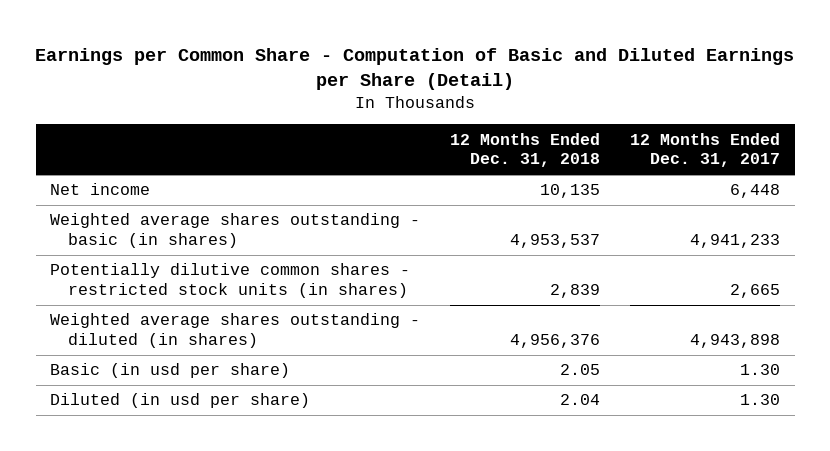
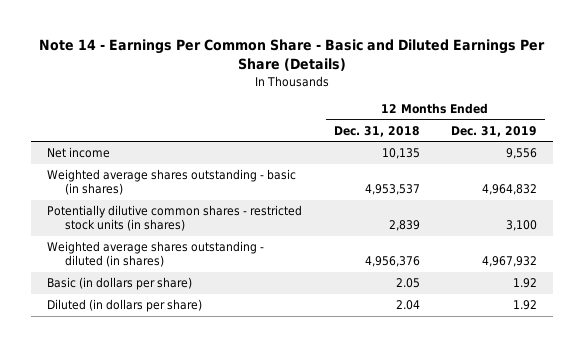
[35,47,795,91] Earnings per Common Share - Computation of Basic and Diluted Earnings per Share (Detail) -> [39,39,546,72] Note 14 - Earnings Per Common Share - Basic and Diluted Earnings Per Share (Details)
[629,132,780,168] 12 Months Ended Dec. 31, 2017 -> none
none -> [451,125,538,137] Dec. 31, 2019
[50,363,291,379] Basic (in usd per share) -> [47,277,193,291] Basic (in dollars per share)
[50,393,311,409] Diluted (in usd per share) -> [47,299,203,313] Diluted (in dollars per share)

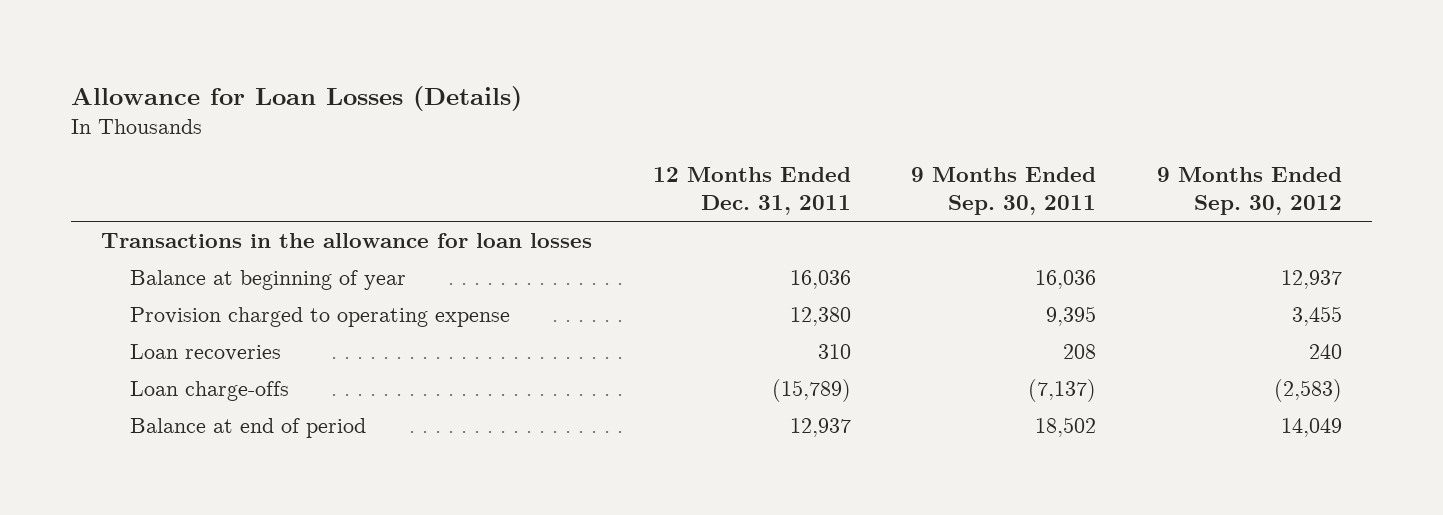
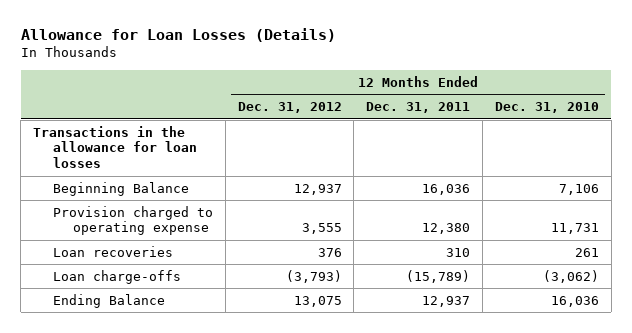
[911,166,1097,215] 9 Months Ended Sep. 30, 2011 -> none
[1156,166,1342,215] 9 Months Ended Sep. 30, 2012 -> none
none -> [237,102,342,114] Dec. 31, 2012
none -> [494,102,599,114] Dec. 31, 2010
[129,270,406,291] Balance at beginning of year -> [52,181,189,196] Beginning Balance
[129,418,366,439] Balance at end of period -> [52,293,165,308] Ending Balance

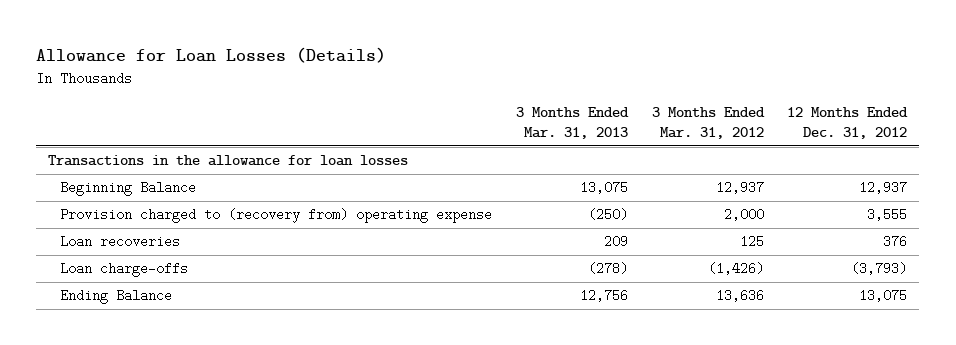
[366,102,471,114] Dec. 31, 2011 -> none
[494,102,599,114] Dec. 31, 2010 -> none
none -> [516,107,630,140] 3 Months Ended Mar. 31, 2013
none -> [651,107,765,140] 3 Months Ended Mar. 31, 2012
[52,205,213,236] Provision charged to operating expense -> [60,208,493,224] Provision charged to (recovery from) operating expense

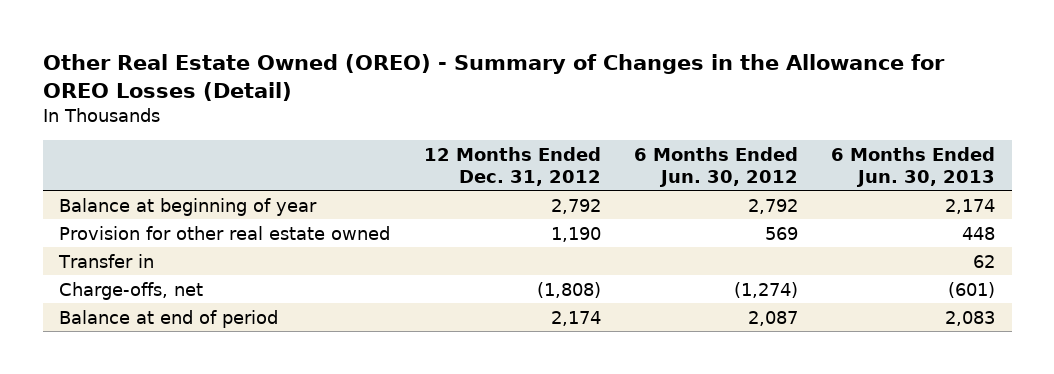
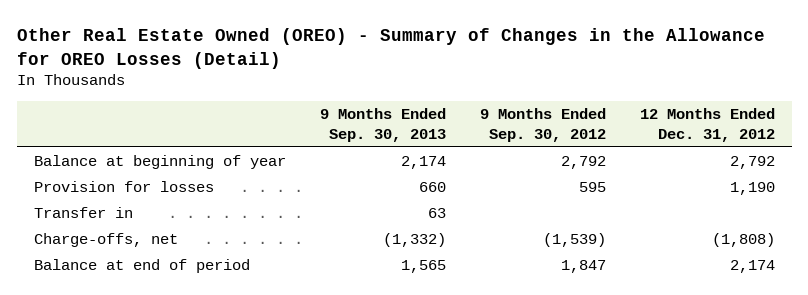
[633,146,798,187] 6 Months Ended Jun. 30, 2012 -> none
[830,146,995,187] 6 Months Ended Jun. 30, 2013 -> none
none -> [319,108,446,142] 9 Months Ended Sep. 30, 2013
none -> [479,108,606,142] 9 Months Ended Sep. 30, 2012
[59,225,391,240] Provision for other real estate owned -> [33,181,214,193] Provision for losses

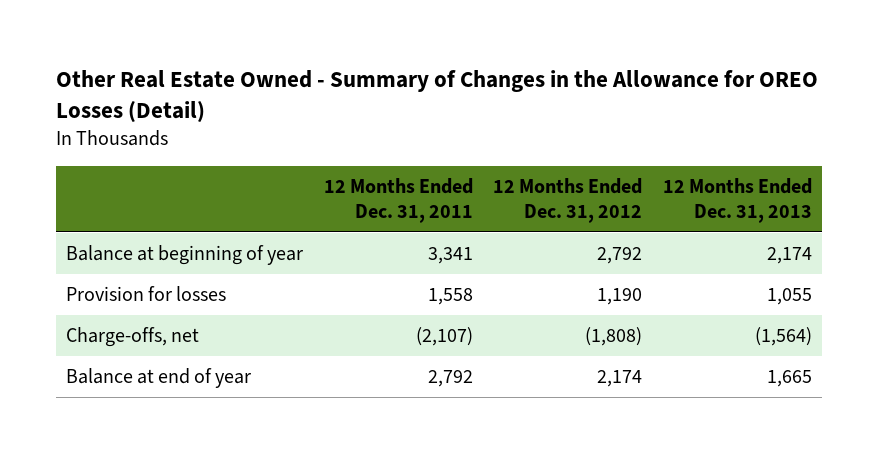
[16,27,765,69] Other Real Estate Owned (OREO) - Summary of Changes in the Allowance for OREO Losses (Detail) -> [55,70,818,124] Other Real Estate Owned - Summary of Changes in the Allowance for OREO Losses (Detail)
[319,108,446,142] 9 Months Ended Sep. 30, 2013 -> none
[479,108,606,142] 9 Months Ended Sep. 30, 2012 -> none
none -> [323,177,473,223] 12 Months Ended Dec. 31, 2011
none -> [662,177,812,223] 12 Months Ended Dec. 31, 2013
[33,207,133,219] Transfer in -> none
[33,259,250,274] Balance at end of period -> [66,368,252,389] Balance at end of year

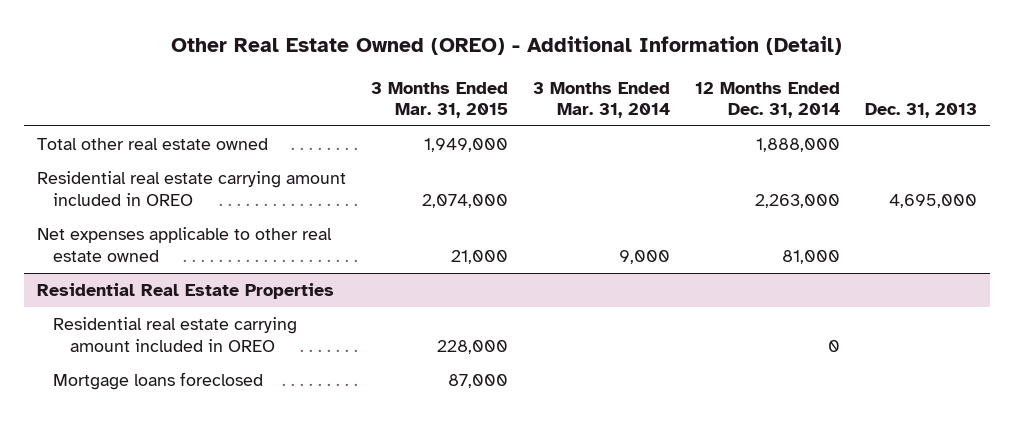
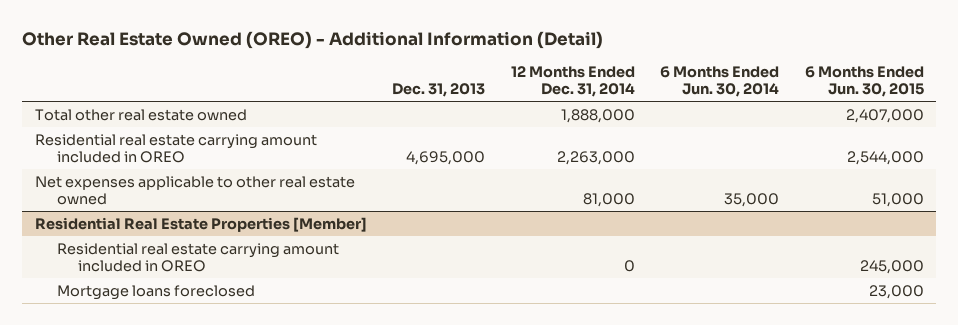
[371,81,509,119] 3 Months Ended Mar. 31, 2015 -> none
[533,81,671,119] 3 Months Ended Mar. 31, 2014 -> none
none -> [660,66,780,98] 6 Months Ended Jun. 30, 2014
none -> [804,66,924,98] 6 Months Ended Jun. 30, 2015
[36,283,334,300] Residential Real Estate Properties -> [34,216,367,232] Residential Real Estate Properties [Member]

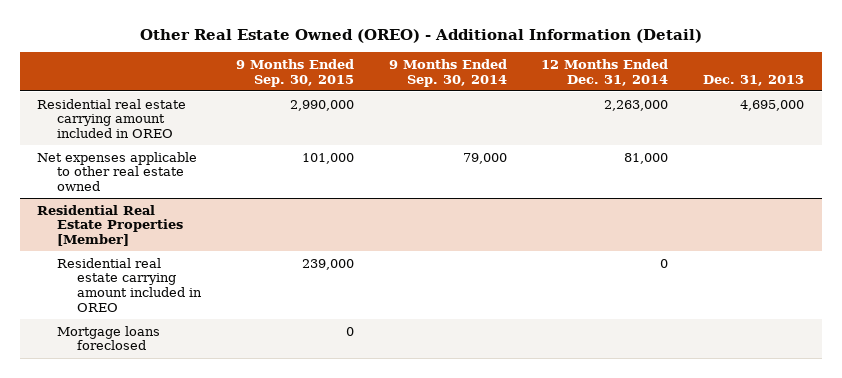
[660,66,780,98] 6 Months Ended Jun. 30, 2014 -> none
[804,66,924,98] 6 Months Ended Jun. 30, 2015 -> none
none -> [235,58,354,87] 9 Months Ended Sep. 30, 2015
none -> [388,58,507,87] 9 Months Ended Sep. 30, 2014
[34,108,247,121] Total other real estate owned -> none

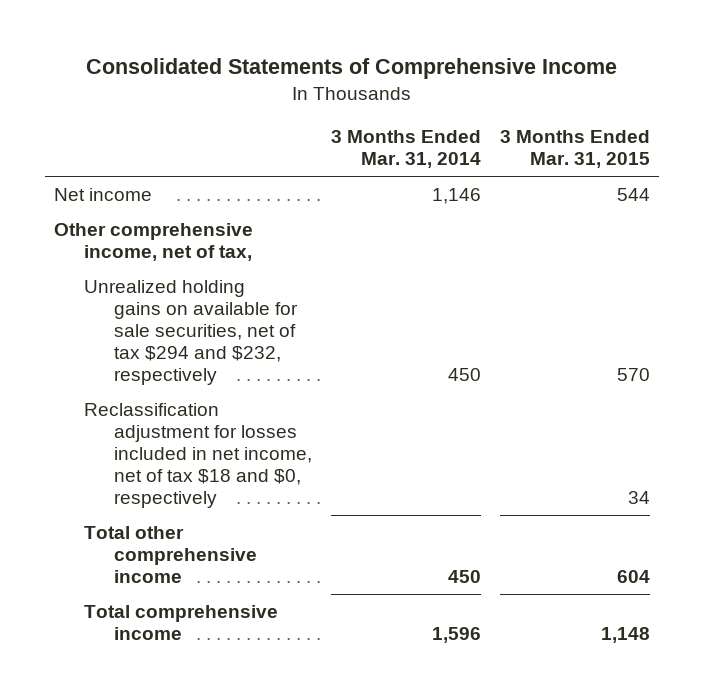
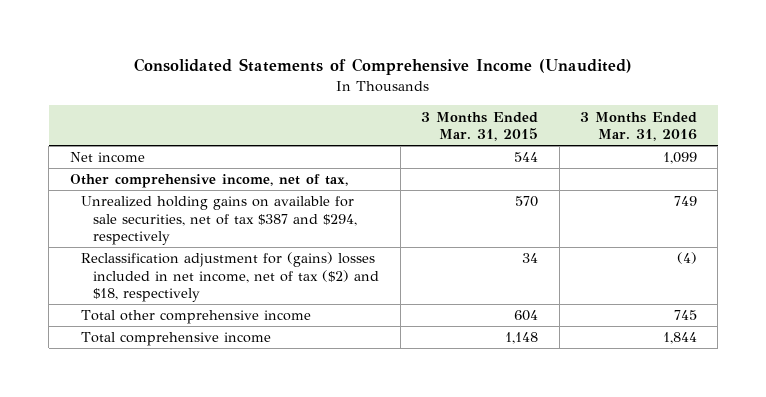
[86,58,618,80] Consolidated Statements of Comprehensive Income -> [134,58,633,76] Consolidated Statements of Comprehensive Income (Unaudited)
[330,129,481,168] 3 Months Ended Mar. 31, 2014 -> none
none -> [579,111,697,142] 3 Months Ended Mar. 31, 2016
[84,280,298,385] Unrealized holding gains on available for sale securities, net of tax $294 and $232, respectively -> [81,196,358,246] Unrealized holding gains on available for sale securities, net of tax $387 and $294, respectively
[84,403,312,508] Reclassification adjustment for losses included in net income, net of tax $18 and $0, respectively -> [81,252,380,303] Reclassification adjustment for (gains) losses included in net income, net of tax ($2) and $18, respectively

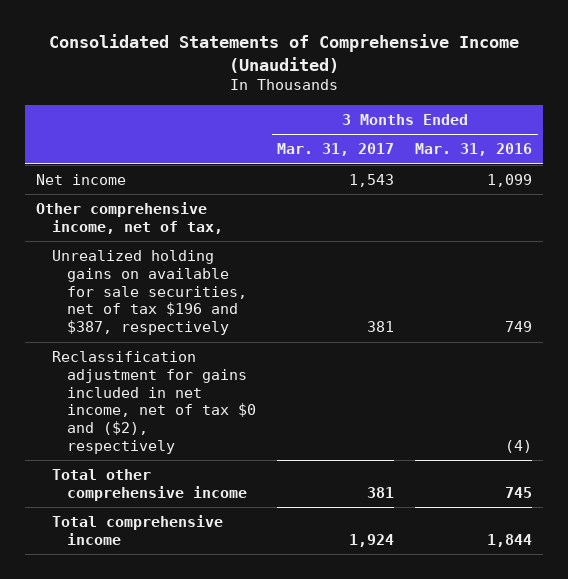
[421,111,539,142] 3 Months Ended Mar. 31, 2015 -> none
none -> [277,143,395,157] Mar. 31, 2017
[81,196,358,246] Unrealized holding gains on available for sale securities, net of tax $387 and $294, respectively -> [51,250,248,336] Unrealized holding gains on available for sale securities, net of tax $196 and $387, respectively
[81,252,380,303] Reclassification adjustment for (gains) losses included in net income, net of tax ($2) and $18, respectively -> [51,351,257,454] Reclassification adjustment for gains included in net income, net of tax $0 and ($2), respectively

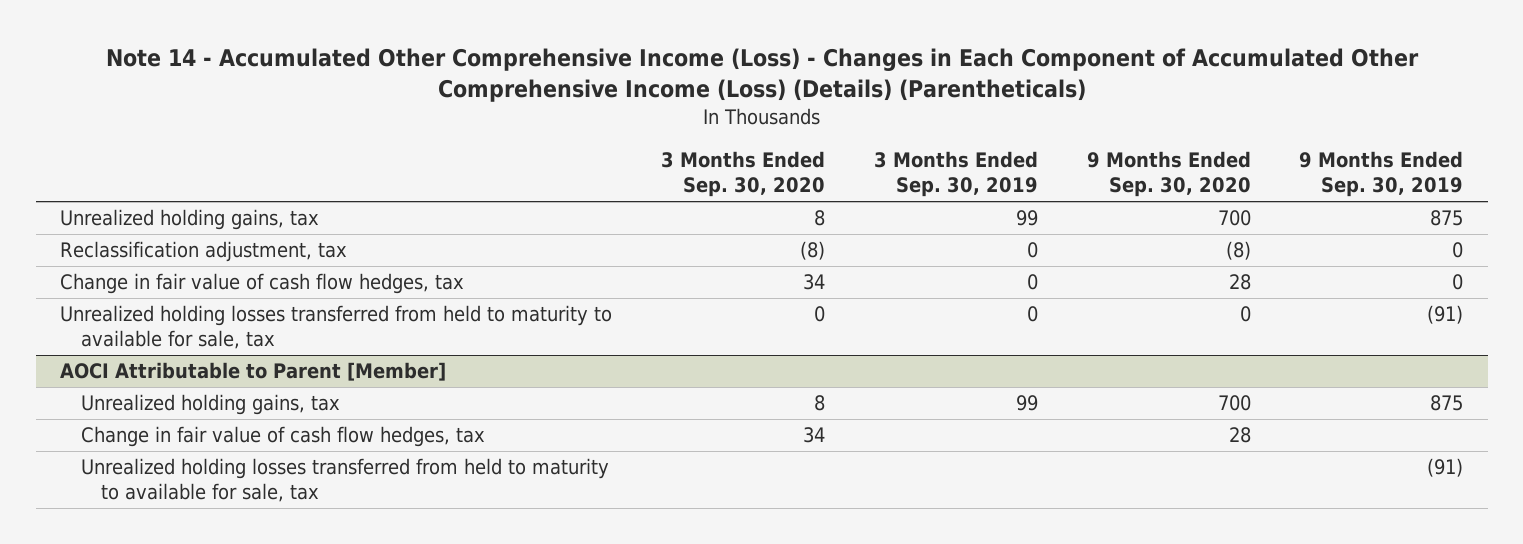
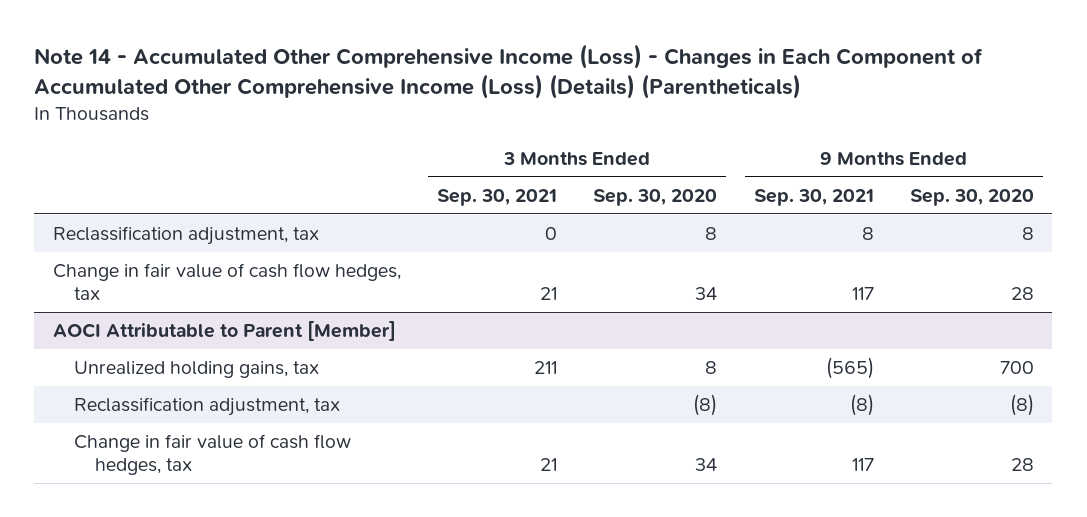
[873,151,1038,198] 3 Months Ended Sep. 30, 2019 -> none
[1299,151,1464,198] 9 Months Ended Sep. 30, 2019 -> none
none -> [436,188,557,206] Sep. 30, 2021
none -> [753,188,874,206] Sep. 30, 2021
[59,209,319,231] Unrealized holding gains, tax -> none
[799,241,825,261] (8) -> [705,227,718,241] 8
[1225,241,1251,261] (8) -> [1022,227,1035,241] 8
[59,305,612,350] Unrealized holding losses transferred from held to maturity to available for sale, tax -> none
none -> [73,397,340,417] Reclassification adjustment, tax
[80,458,609,503] Unrealized holding losses transferred from held to maturity to available for sale, tax -> none

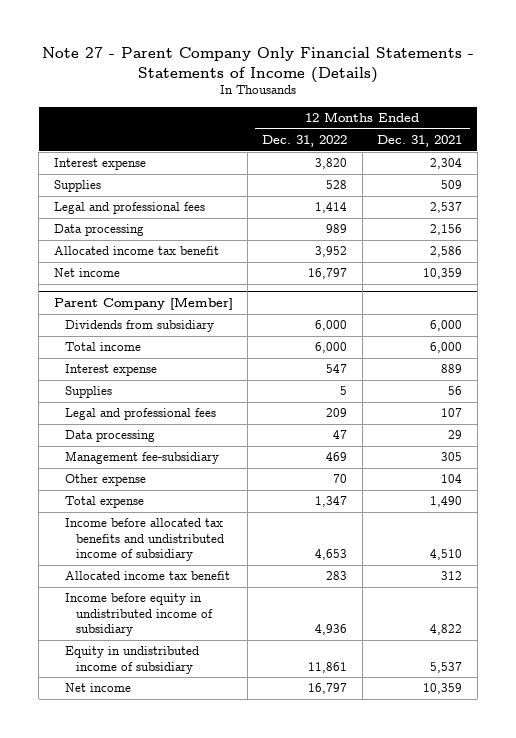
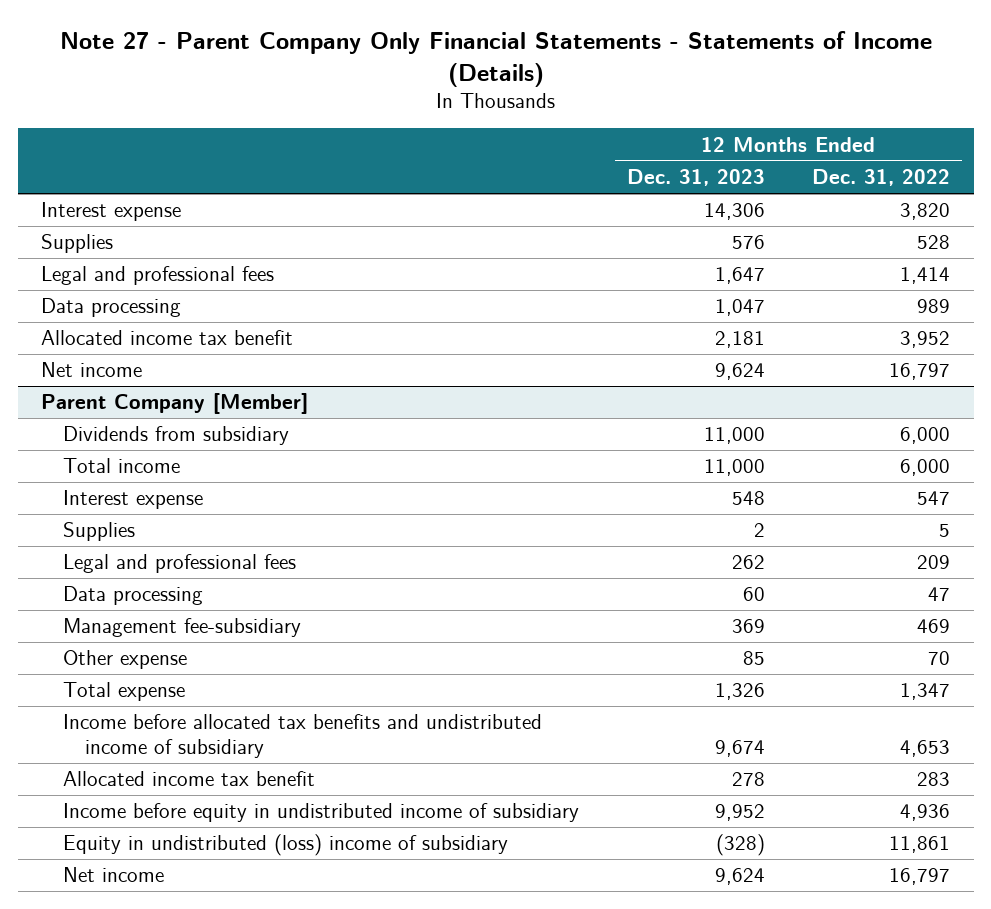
[377,134,463,147] Dec. 31, 2021 -> none
none -> [626,169,765,187] Dec. 31, 2023
[64,646,199,674] Equity in undistributed income of subsidiary -> [63,834,509,857] Equity in undistributed (loss) income of subsidiary

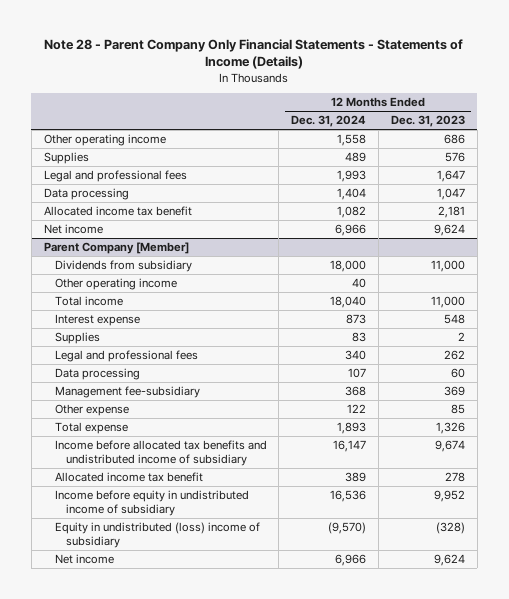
[59,31,932,87] Note 27 - Parent Company Only Financial Statements - Statements of Income (Details) -> [44,38,464,70] Note 28 - Parent Company Only Financial Statements - Statements of Income (Details)
[812,169,951,187] Dec. 31, 2022 -> none
none -> [291,115,367,128] Dec. 31, 2024
[41,202,182,222] Interest expense -> none
none -> [43,134,166,147] Other operating income
none -> [54,278,177,291] Other operating income

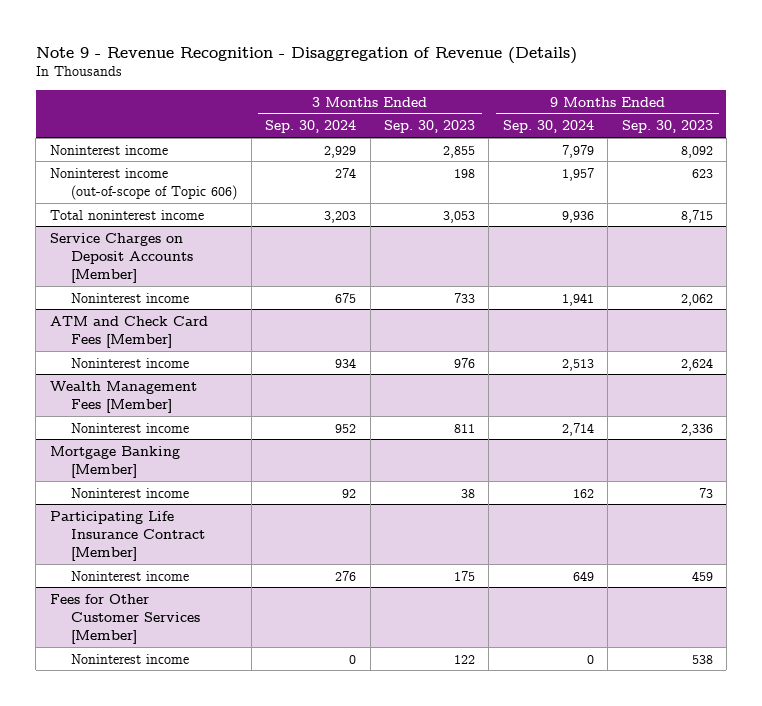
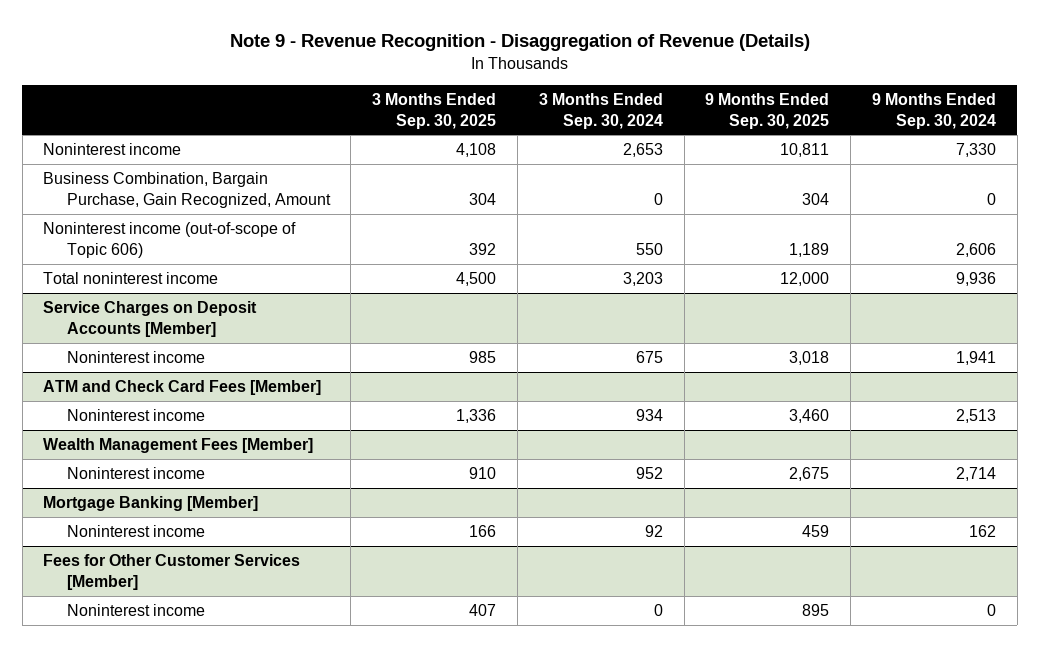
[383,120,475,134] Sep. 30, 2023 -> none
[621,120,713,134] Sep. 30, 2023 -> none
none -> [372,92,497,129] 3 Months Ended Sep. 30, 2025
none -> [705,92,830,129] 9 Months Ended Sep. 30, 2025
[324,145,357,158] 2,929 -> [622,142,663,157] 2,653
[561,144,594,158] 7,979 -> [955,142,996,157] 7,330
none -> [43,171,331,208] Business Combination, Bargain Purchase, Gain Recognized, Amount
[335,167,357,178] 274 -> [635,242,663,255] 550
[561,167,594,181] 1,957 -> [955,242,996,257] 2,606
[49,510,206,561] Participating Life Insurance Contract [Member] -> none
[71,570,190,581] Noninterest income -> none

